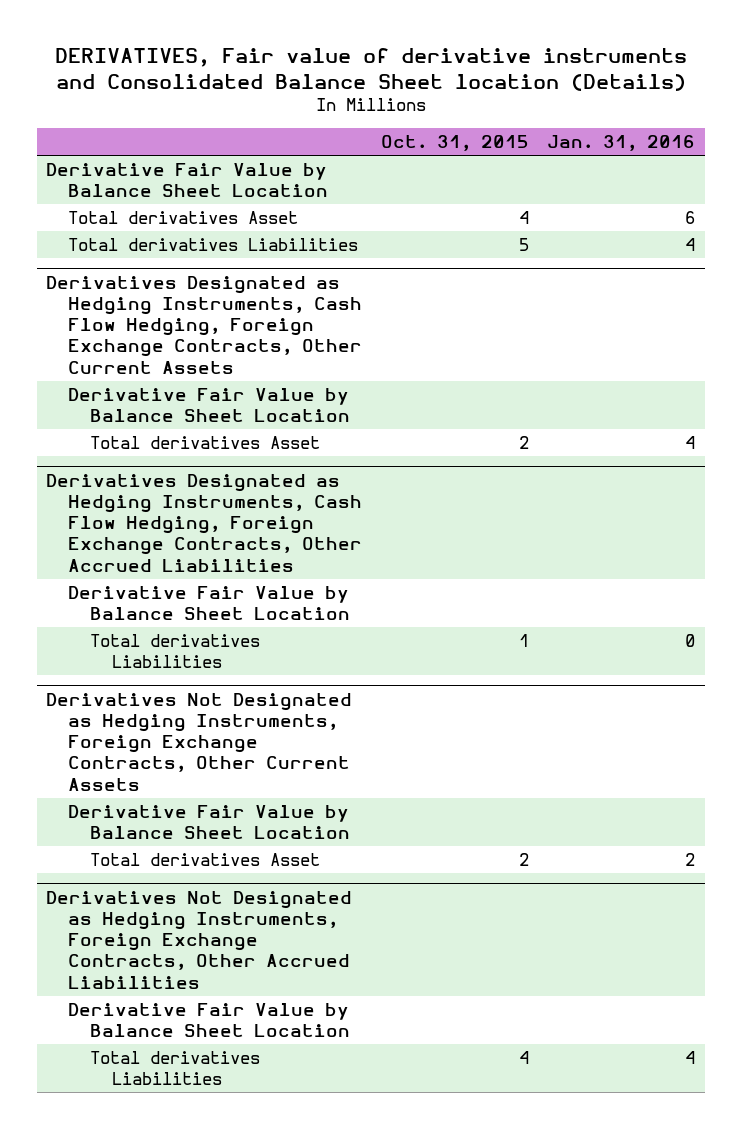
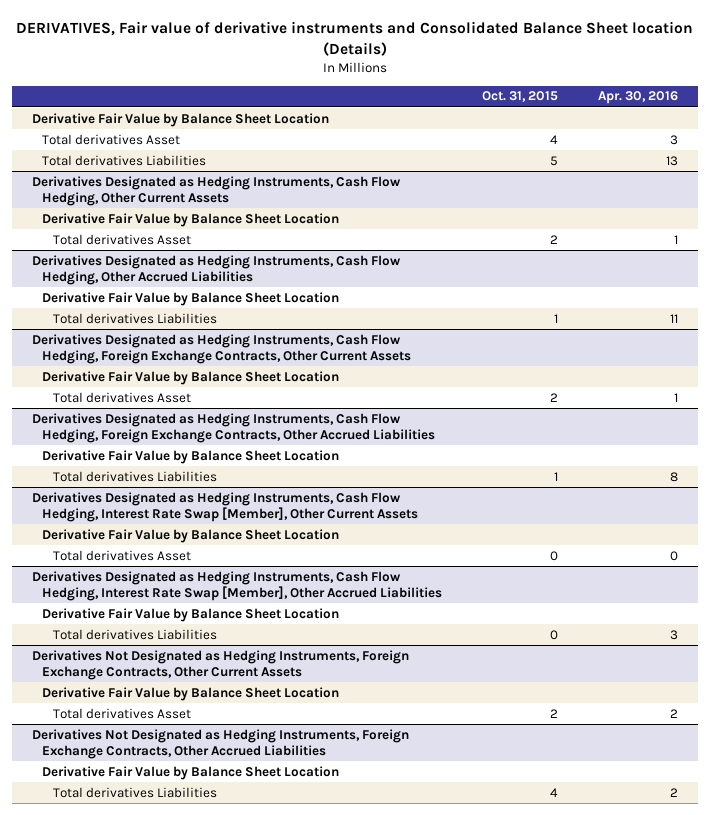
[547,135,696,152] Jan. 31, 2016 -> none
none -> [598,91,679,105] Apr. 30, 2016
none -> [31,175,401,206] Derivatives Designated as Hedging Instruments, Cash Flow Hedging, Other Current Assets
none -> [42,212,340,227] Derivative Fair Value by Balance Sheet Location
none -> [52,233,191,245] Total derivatives Asset
none -> [31,254,401,285] Derivatives Designated as Hedging Instruments, Cash Flow Hedging, Other Accrued Liabilities
none -> [42,291,340,306] Derivative Fair Value by Balance Sheet Location
none -> [52,312,217,324] Total derivatives Liabilities
none -> [31,491,419,522] Derivatives Designated as Hedging Instruments, Cash Flow Hedging, Interest Rate Swap [Member], Other Current Assets
none -> [42,528,340,543] Derivative Fair Value by Balance Sheet Location
none -> [52,549,191,561] Total derivatives Asset
none -> [31,570,443,601] Derivatives Designated as Hedging Instruments, Cash Flow Hedging, Interest Rate Swap [Member], Other Accrued Liabilities
none -> [42,607,340,622] Derivative Fair Value by Balance Sheet Location
none -> [52,628,217,640] Total derivatives Liabilities

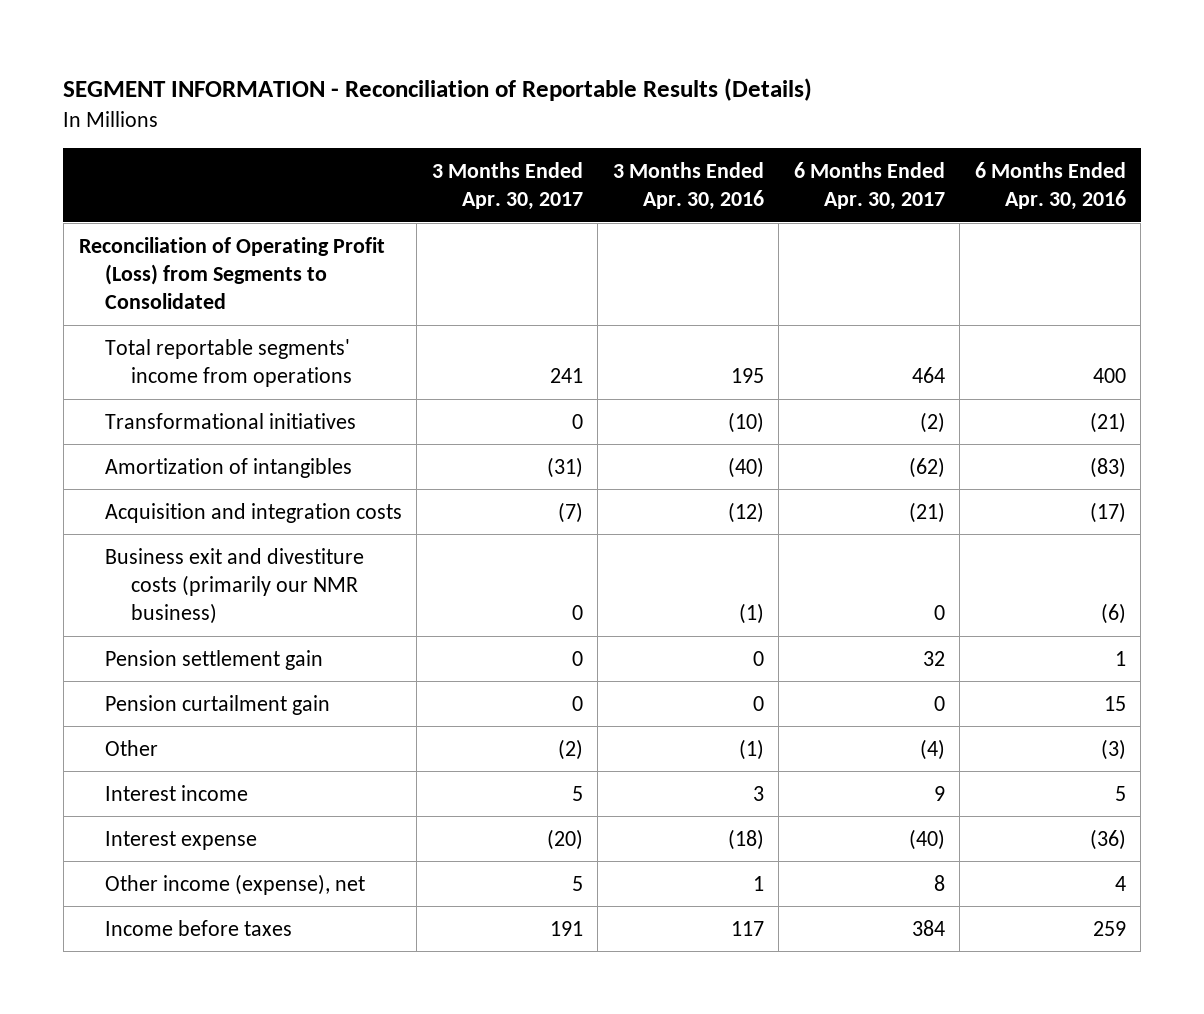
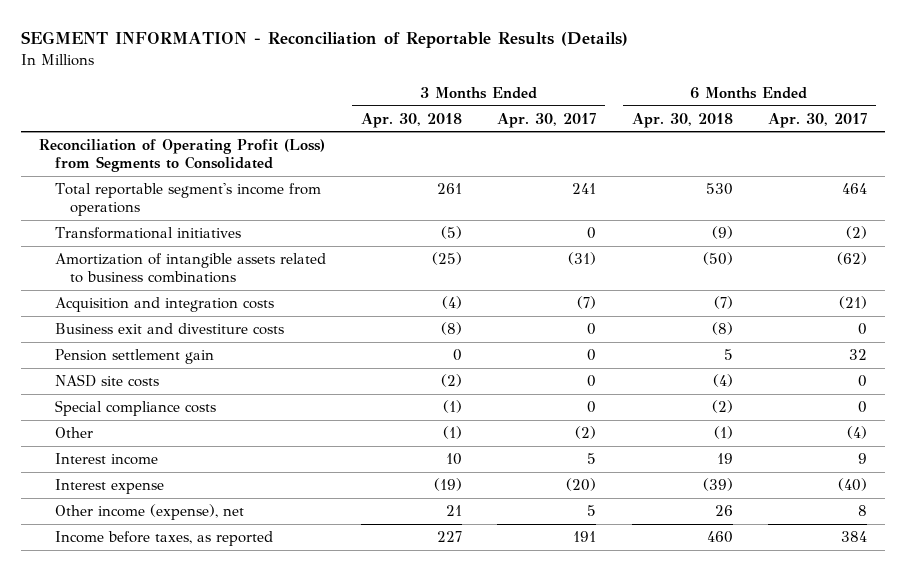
[612,162,764,211] 3 Months Ended Apr. 30, 2016 -> none
[974,162,1126,211] 6 Months Ended Apr. 30, 2016 -> none
none -> [360,112,462,128] Apr. 30, 2018
none -> [631,112,733,128] Apr. 30, 2018
[104,338,352,388] Total reportable segments' income from operations -> [54,183,321,216] Total reportable segment's income from operations
[104,457,352,478] Amortization of intangibles -> [54,253,326,283] Amortization of intangible assets related to business combinations
[104,547,364,625] Business exit and divestiture costs (primarily our NMR business) -> [54,323,284,336] Business exit and divestiture costs
[104,694,330,715] Pension curtailment gain -> none
none -> [54,374,159,388] NASD site costs
none -> [54,400,216,417] Special compliance costs
[104,919,292,936] Income before taxes -> [54,531,273,547] Income before taxes, as reported

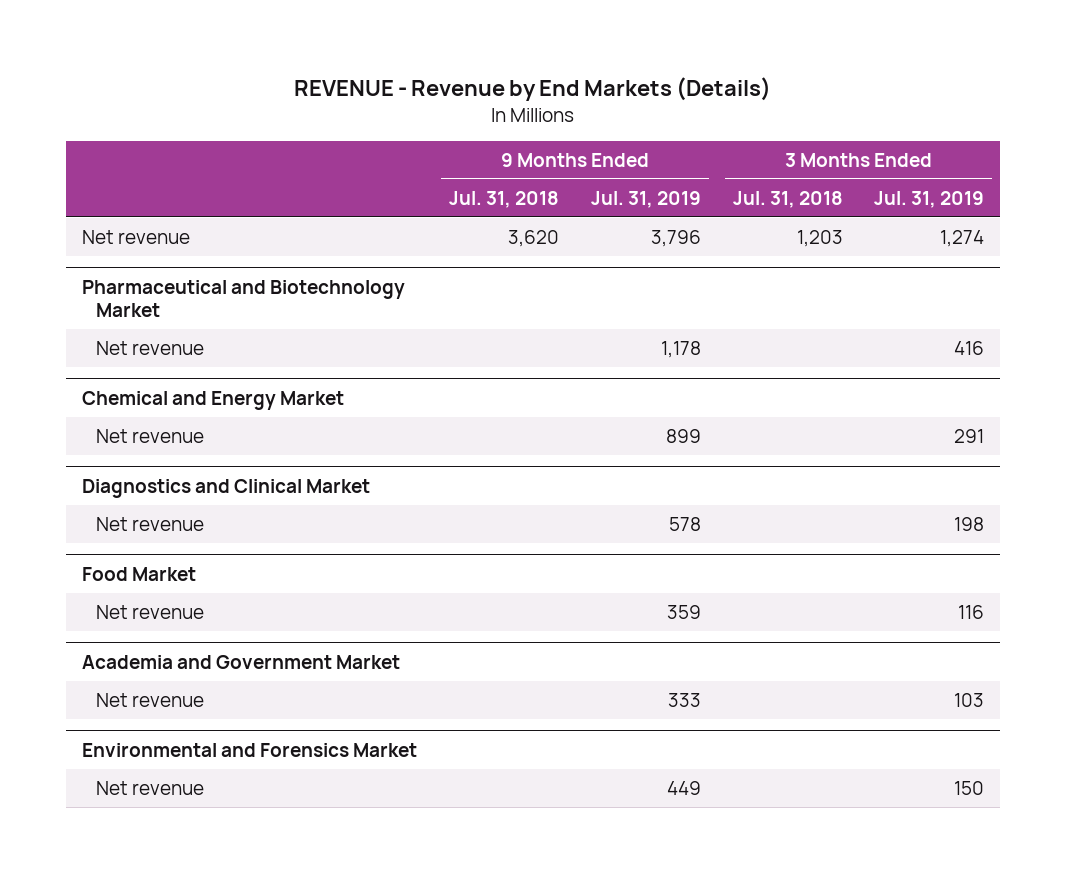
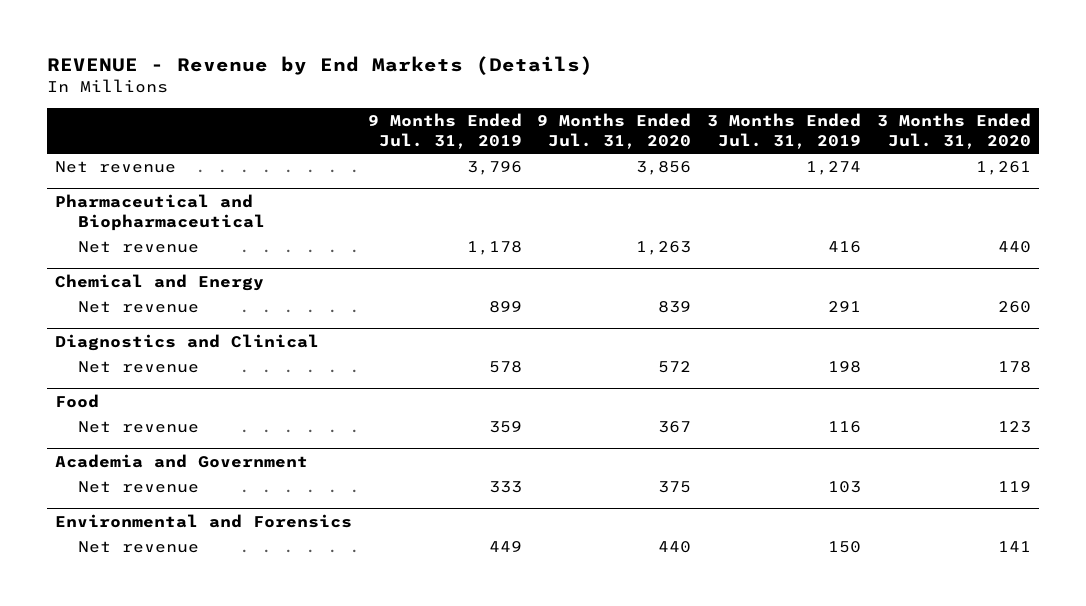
[449,190,560,208] Jul. 31, 2018 -> none
[732,190,843,208] Jul. 31, 2018 -> none
none -> [537,113,692,149] 9 Months Ended Jul. 31, 2020
none -> [877,113,1032,149] 3 Months Ended Jul. 31, 2020
[82,279,406,318] Pharmaceutical and Biotechnology Market -> none
none -> [54,193,266,231] Pharmaceutical and Biopharmaceutical
[82,390,345,410] Chemical and Energy Market -> [54,273,264,291] Chemical and Energy
[82,478,371,498] Diagnostics and Clinical Market -> [54,333,319,351] Diagnostics and Clinical
[82,566,197,581] Food Market -> [54,393,99,408] Food
[82,654,401,669] Academia and Government Market -> [54,453,308,468] Academia and Government
[82,742,418,757] Environmental and Forensics Market -> [54,513,352,528] Environmental and Forensics

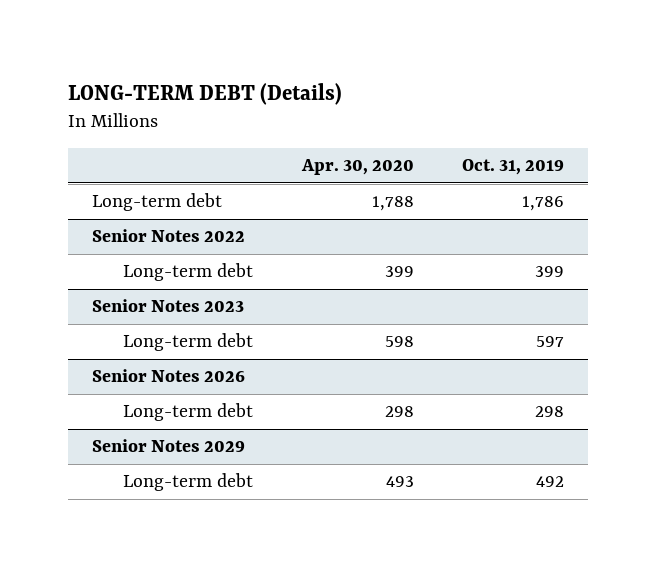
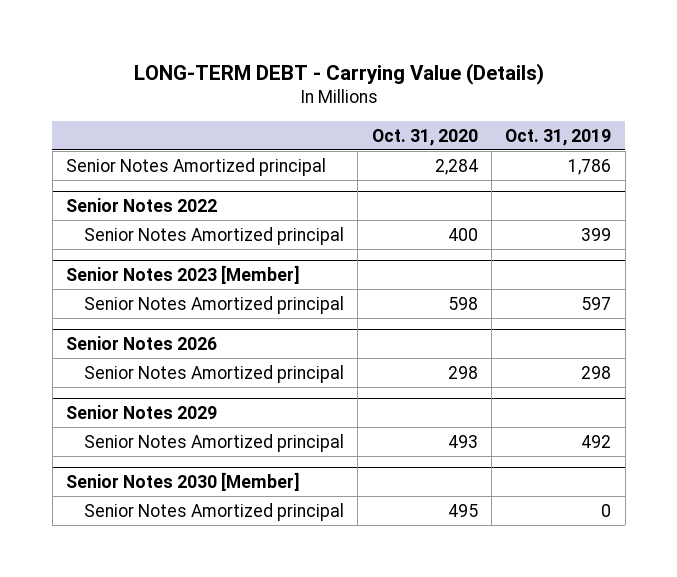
[68,82,343,105] LONG-TERM DEBT (Details) -> [133,62,544,85] LONG-TERM DEBT - Carrying Value (Details)
[300,159,414,176] Apr. 30, 2020 -> none
none -> [371,128,478,146] Oct. 31, 2020
[92,193,223,212] Long-term debt -> [66,157,327,176] Senior Notes Amortized principal
[123,263,254,282] Long-term debt -> [83,226,344,245] Senior Notes Amortized principal
[92,299,245,313] Senior Notes 2023 -> [66,265,301,285] Senior Notes 2023 [Member]
[123,333,254,352] Long-term debt -> [83,295,344,314] Senior Notes Amortized principal
[123,403,254,422] Long-term debt -> [83,364,344,383] Senior Notes Amortized principal
[123,473,254,492] Long-term debt -> [83,433,344,452] Senior Notes Amortized principal
none -> [66,472,301,492] Senior Notes 2030 [Member]
none -> [83,502,344,521] Senior Notes Amortized principal

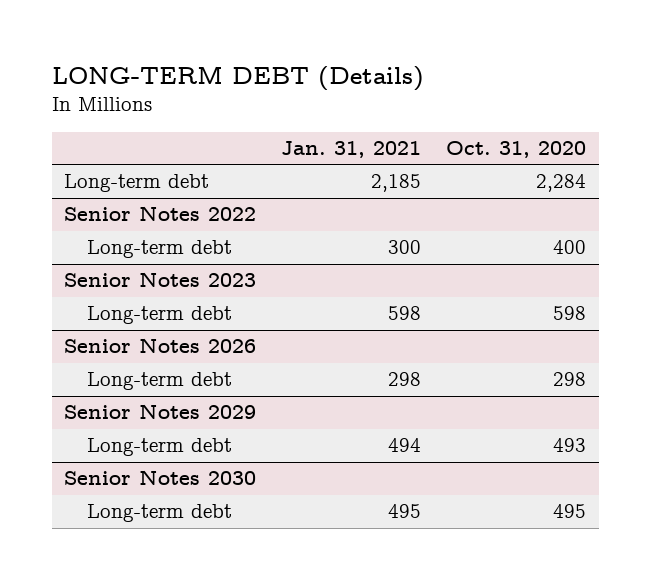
[133,62,544,85] LONG-TERM DEBT - Carrying Value (Details) -> [51,65,424,91] LONG-TERM DEBT (Details)
[505,128,612,146] Oct. 31, 2019 -> none
none -> [281,141,422,159] Jan. 31, 2021
[66,157,327,176] Senior Notes Amortized principal -> [64,174,210,193] Long-term debt
[83,226,344,245] Senior Notes Amortized principal -> none
none -> [86,240,232,259] Long-term debt
[66,265,301,285] Senior Notes 2023 [Member] -> [64,272,257,288] Senior Notes 2023
[83,295,344,314] Senior Notes Amortized principal -> [86,306,232,325] Long-term debt
[83,364,344,383] Senior Notes Amortized principal -> [86,372,232,391] Long-term debt
[83,433,344,452] Senior Notes Amortized principal -> [86,438,232,457] Long-term debt
[66,472,301,492] Senior Notes 2030 [Member] -> [64,470,257,486] Senior Notes 2030
[83,502,344,521] Senior Notes Amortized principal -> [86,504,232,523] Long-term debt

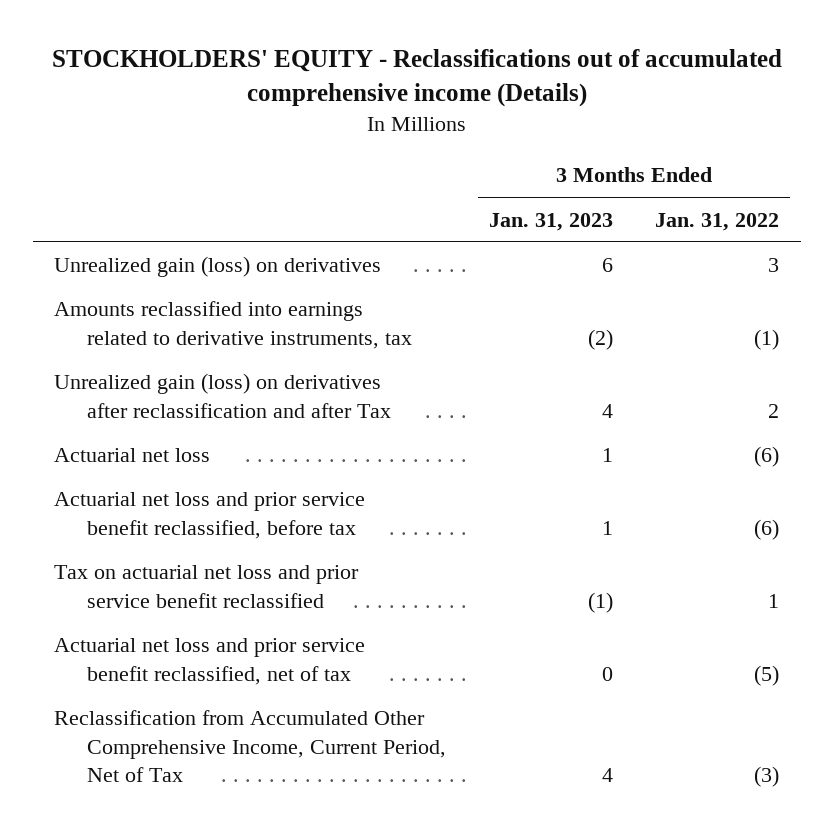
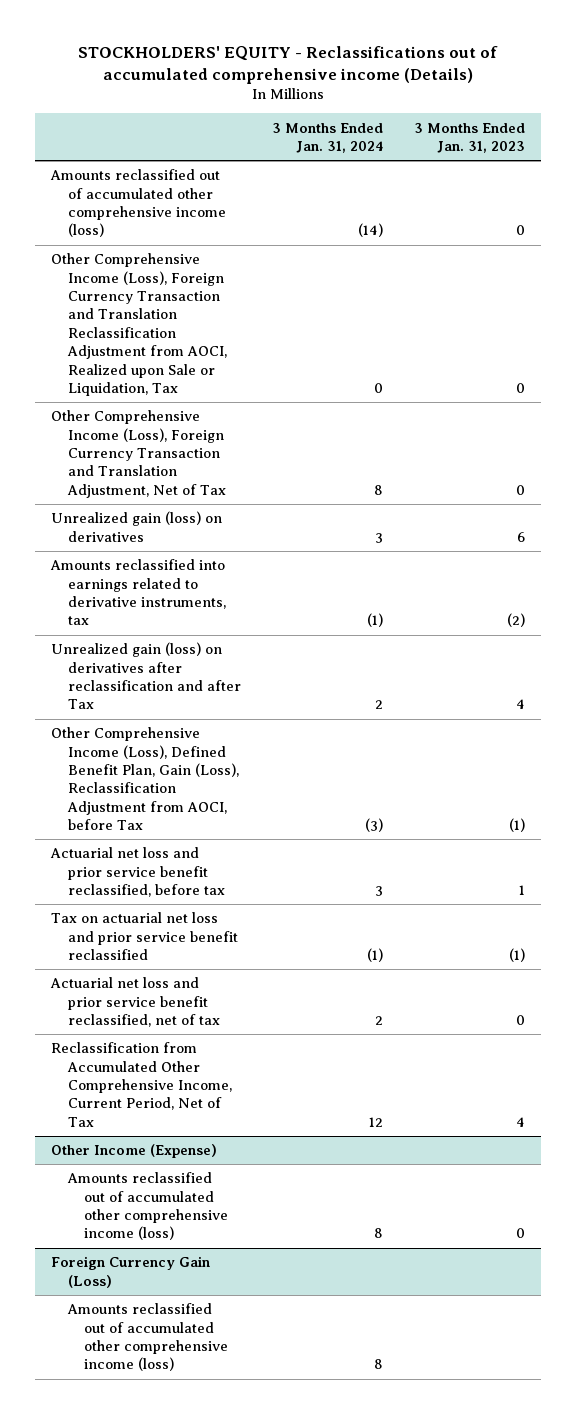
[655,212,780,231] Jan. 31, 2022 -> none
none -> [271,122,383,154] 3 Months Ended Jan. 31, 2024
none -> [50,169,226,238] Amounts reclassified out of accumulated other comprehensive income (loss)
none -> [51,253,227,396] Other Comprehensive Income (Loss), Foreign Currency Transaction and Translation Reclassification Adjustment from AOCI, Realized upon Sale or Liquidation, Tax
none -> [51,410,226,498] Other Comprehensive Income (Loss), Foreign Currency Transaction and Translation Adjustment, Net of Tax
[54,448,211,463] Actuarial net loss -> none
none -> [51,727,239,831] Other Comprehensive Income (Loss), Defined Benefit Plan, Gain (Loss), Reclassification Adjustment from AOCI, before Tax
none -> [51,1144,218,1159] Other Income (Expense)
none -> [66,1172,229,1241] Amounts reclassified out of accumulated other comprehensive income (loss)
none -> [51,1256,211,1288] Foreign Currency Gain (Loss)
none -> [66,1303,229,1372] Amounts reclassified out of accumulated other comprehensive income (loss)

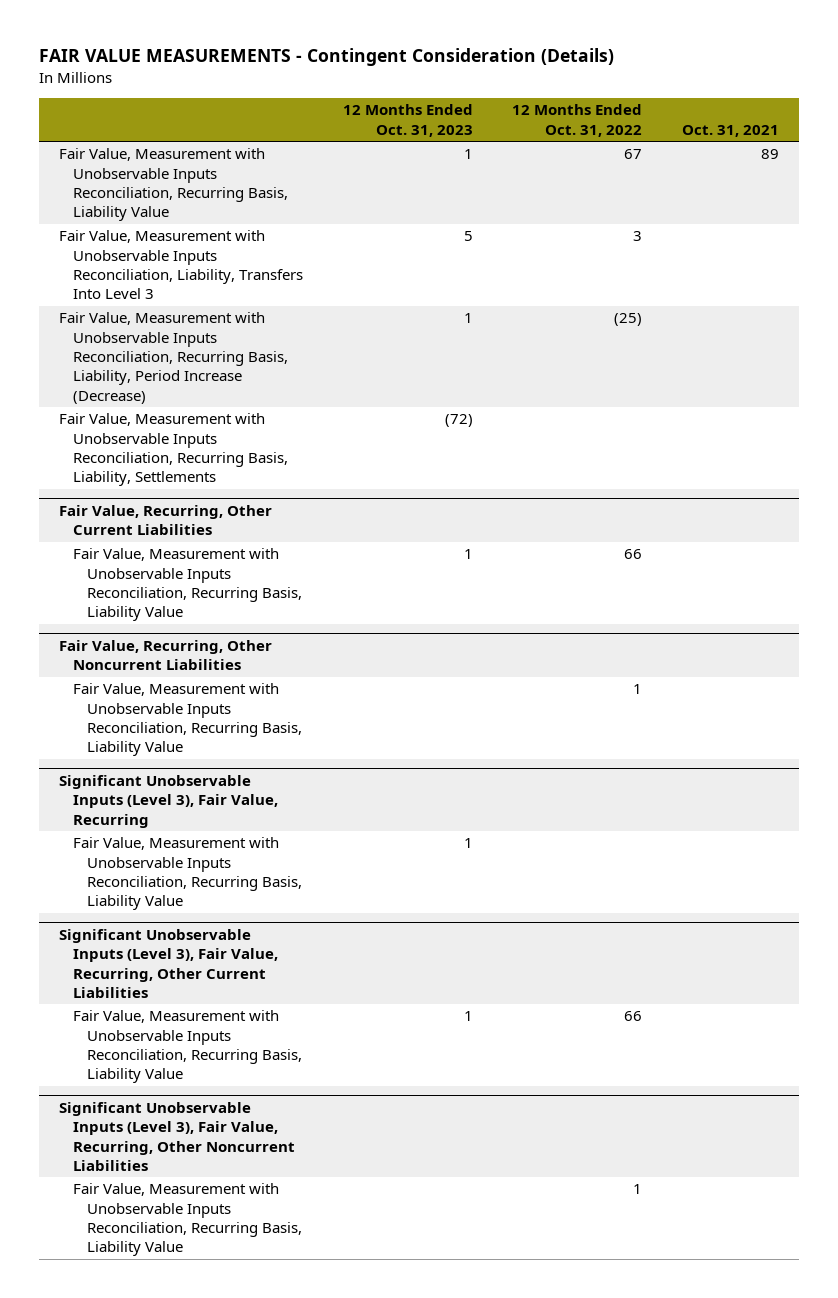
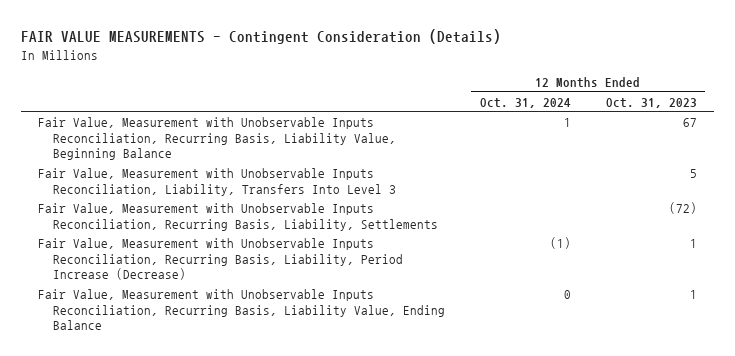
[512,104,643,137] 12 Months Ended Oct. 31, 2022 -> none
[681,124,779,137] Oct. 31, 2021 -> none
none -> [479,97,571,108] Oct. 31, 2024
[58,148,289,222] Fair Value, Measurement with Unobservable Inputs Reconciliation, Recurring Basis, Liability Value -> [38,117,396,161] Fair Value, Measurement with Unobservable Inputs Reconciliation, Recurring Basis, Liability Value, Beginning Balance
[463,149,473,160] 1 -> [682,118,697,128] 67
[58,505,272,536] Fair Value, Recurring, Other Current Liabilities -> none
[58,640,272,671] Fair Value, Recurring, Other Noncurrent Liabilities -> none
[73,683,303,757] Fair Value, Measurement with Unobservable Inputs Reconciliation, Recurring Basis, Liability Value -> none
[58,775,279,828] Significant Unobservable Inputs (Level 3), Fair Value, Recurring -> none
[73,837,303,911] Fair Value, Measurement with Unobservable Inputs Reconciliation, Recurring Basis, Liability Value -> none
[58,929,279,998] Significant Unobservable Inputs (Level 3), Fair Value, Recurring, Other Current Liabilities -> none
[73,1010,303,1084] Fair Value, Measurement with Unobservable Inputs Reconciliation, Recurring Basis, Liability Value -> none
[58,1102,296,1171] Significant Unobservable Inputs (Level 3), Fair Value, Recurring, Other Noncurrent Liabilities -> none
[73,1183,303,1257] Fair Value, Measurement with Unobservable Inputs Reconciliation, Recurring Basis, Liability Value -> none
[58,312,289,404] Fair Value, Measurement with Unobservable Inputs Reconciliation, Recurring Basis, Liability, Period Increase (Decrease) -> [38,238,403,281] Fair Value, Measurement with Unobservable Inputs Reconciliation, Recurring Basis, Liability, Period Increase (Decrease)
[73,548,303,622] Fair Value, Measurement with Unobservable Inputs Reconciliation, Recurring Basis, Liability Value -> [38,289,445,331] Fair Value, Measurement with Unobservable Inputs Reconciliation, Recurring Basis, Liability Value, Ending Balance

